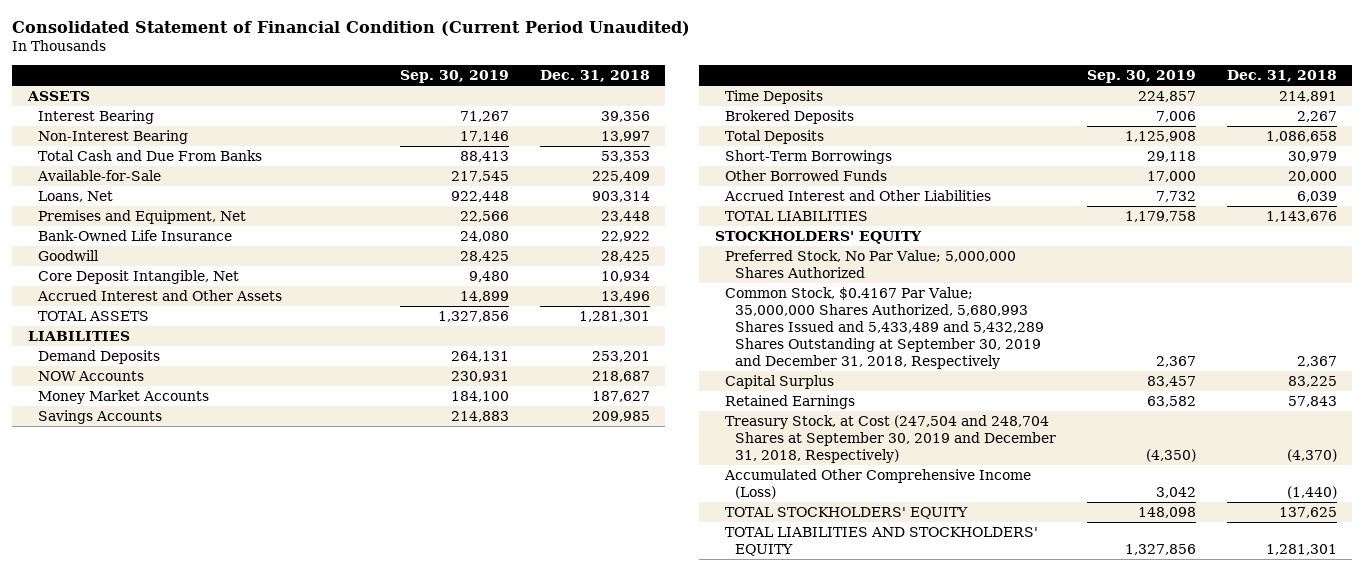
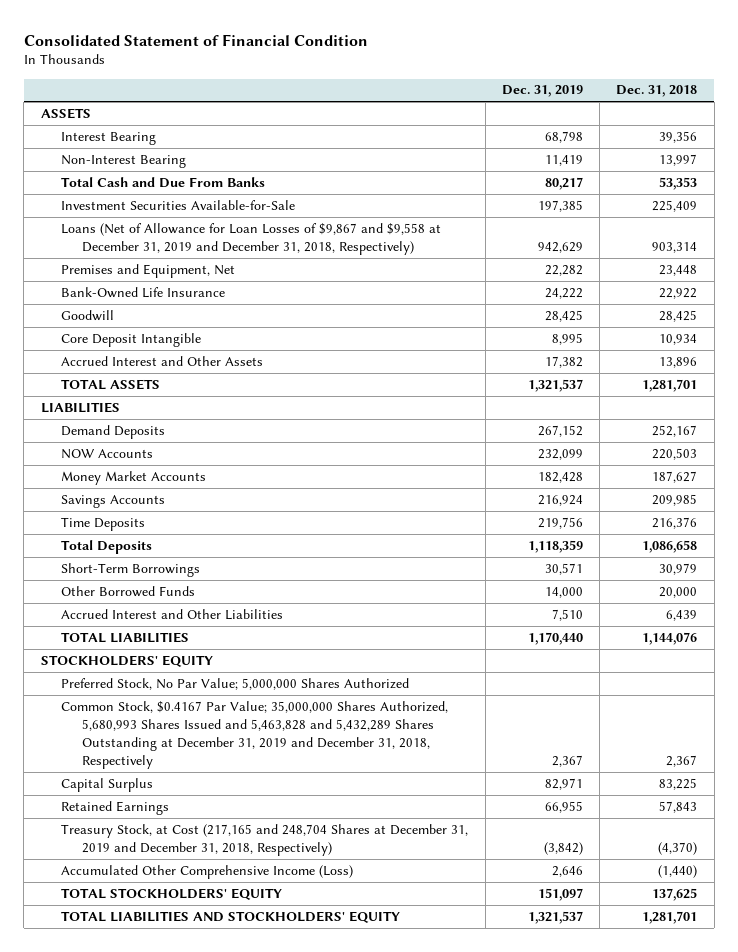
[12,21,691,37] Consolidated Statement of Financial Condition (Current Period Unaudited) -> [23,33,368,46] Consolidated Statement of Financial Condition
[399,70,509,84] Sep. 30, 2019 -> none
none -> [501,85,583,98] Dec. 31, 2019
[36,170,161,182] Available-for-Sale -> [61,199,296,210] Investment Securities Available-for-Sale
[37,191,113,203] Loans, Net -> [61,222,442,255] Loans (Net of Allowance for Loan Losses of $9,867 and $9,558 at December 31, 2019 and December 31, 2018, Respectively)
[37,270,239,285] Core Deposit Intangible, Net -> [61,332,202,347] Core Deposit Intangible
[600,291,650,303] 13,496 -> [659,356,698,368] 13,896
[578,311,650,323] 1,281,301 -> [642,378,698,392] 1,281,701
[591,351,650,363] 253,201 -> [652,424,698,437] 252,167
[591,371,650,383] 218,687 -> [652,447,698,460] 220,503
[724,110,854,125] Brokered Deposits -> none
[1278,91,1337,103] 214,891 -> [652,516,698,529] 216,376
[1296,191,1337,203] 6,039 -> [666,609,698,621] 6,439
[1265,211,1337,223] 1,143,676 -> [642,631,698,645] 1,144,076
[724,287,1044,369] Common Stock, $0.4167 Par Value; 35,000,000 Shares Authorized, 5,680,993 Shares Issued and 5,433,489 and 5,432,289 Shares Outstanding at September 30, 2019 and December 31, 2018, Respectively -> [61,700,449,769] Common Stock, $0.4167 Par Value; 35,000,000 Shares Authorized, 5,680,993 Shares Issued and 5,463,828 and 5,432,289 Shares Outstanding at December 31, 2019 and December 31, 2018, Respectively
[724,415,1056,463] Treasury Stock, at Cost (247,504 and 248,704 Shares at September 30, 2019 and December 31, 2018, Respectively) -> [61,823,469,856] Treasury Stock, at Cost (217,165 and 248,704 Shares at December 31, 2019 and December 31, 2018, Respectively)
[1265,543,1337,555] 1,281,301 -> [642,910,698,924] 1,281,701

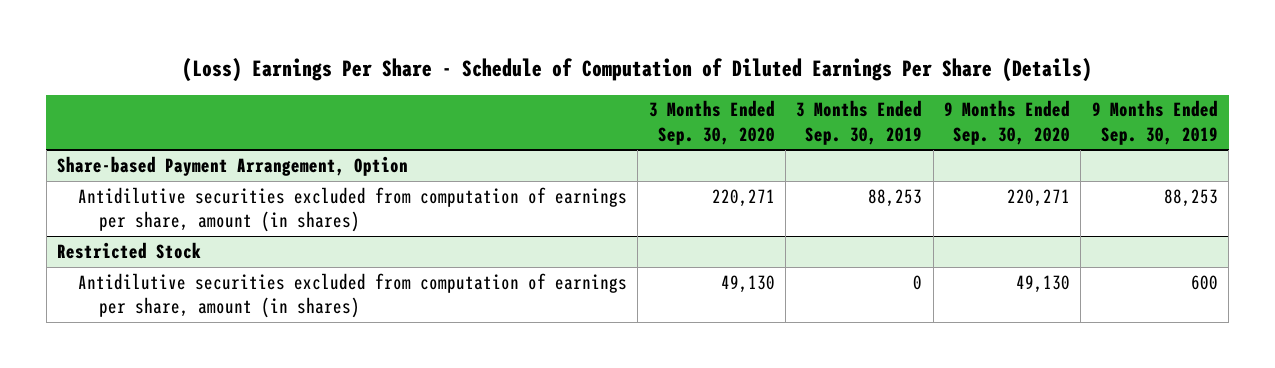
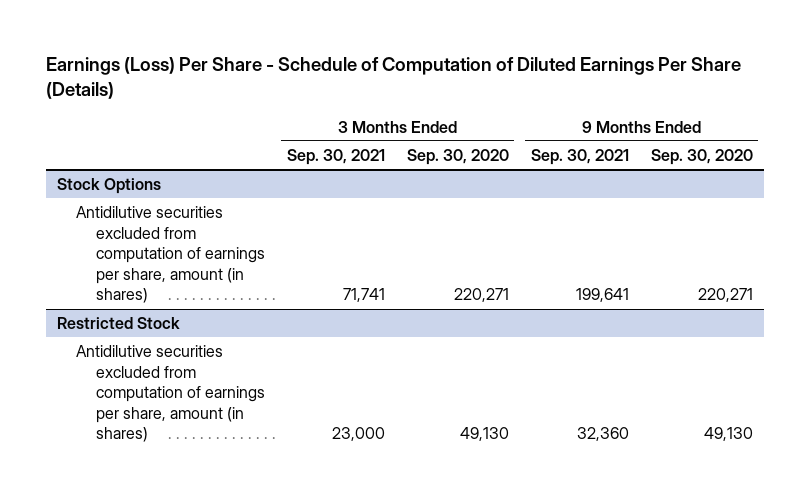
[182,57,1093,82] (Loss) Earnings Per Share - Schedule of Computation of Diluted Earnings Per Share (Details) -> [45,57,741,100] Earnings (Loss) Per Share - Schedule of Computation of Diluted Earnings Per Share (Details)
[796,100,923,145] 3 Months Ended Sep. 30, 2019 -> none
[1091,100,1218,145] 9 Months Ended Sep. 30, 2019 -> none
none -> [286,148,385,165] Sep. 30, 2021
none -> [530,148,629,165] Sep. 30, 2021
[57,155,409,176] Share-based Payment Arrangement, Option -> [56,178,161,195] Stock Options

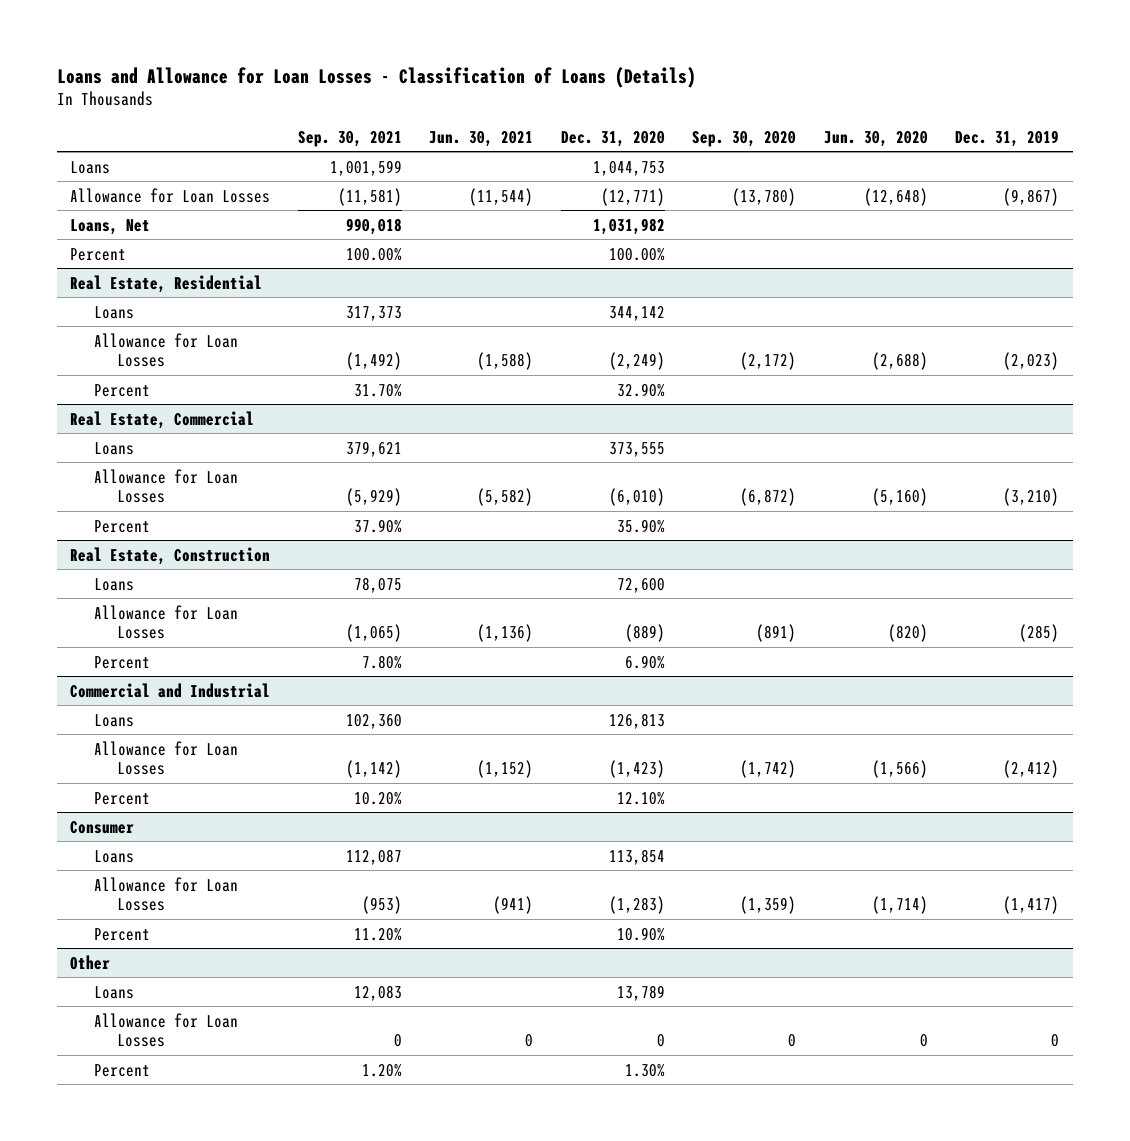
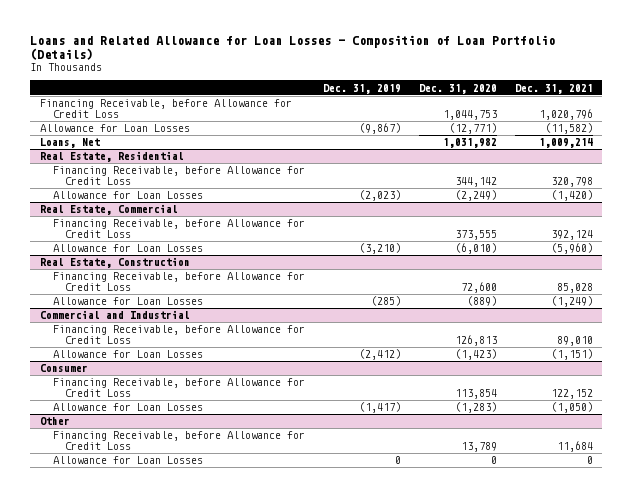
[56,66,696,88] Loans and Allowance for Loan Losses - Classification of Loans (Details) -> [30,34,556,60] Loans and Related Allowance for Loan Losses - Composition of Loan Portfolio (Details)
[297,130,402,147] Sep. 30, 2021 -> none
[429,130,534,147] Jun. 30, 2021 -> none
[692,130,797,147] Sep. 30, 2020 -> none
[823,130,928,147] Jun. 30, 2020 -> none
none -> [515,83,594,94] Dec. 31, 2021
[70,160,111,174] Loans -> [39,99,292,119] Financing Receivable, before Allowance for Credit Loss
[70,247,127,261] Percent -> none
[93,305,134,319] Loans -> [52,166,305,186] Financing Receivable, before Allowance for Credit Loss
[93,383,150,397] Percent -> none
[93,441,134,455] Loans -> [52,219,305,239] Financing Receivable, before Allowance for Credit Loss
[93,519,150,533] Percent -> none
[93,577,134,591] Loans -> [52,272,305,292] Financing Receivable, before Allowance for Credit Loss
[93,655,150,669] Percent -> none
[93,713,134,727] Loans -> [52,325,305,345] Financing Receivable, before Allowance for Credit Loss
[93,791,150,805] Percent -> none
[93,849,134,863] Loans -> [52,378,305,398] Financing Receivable, before Allowance for Credit Loss
[93,927,150,941] Percent -> none
[93,985,134,999] Loans -> [52,431,305,451] Financing Receivable, before Allowance for Credit Loss
[93,1063,150,1077] Percent -> none

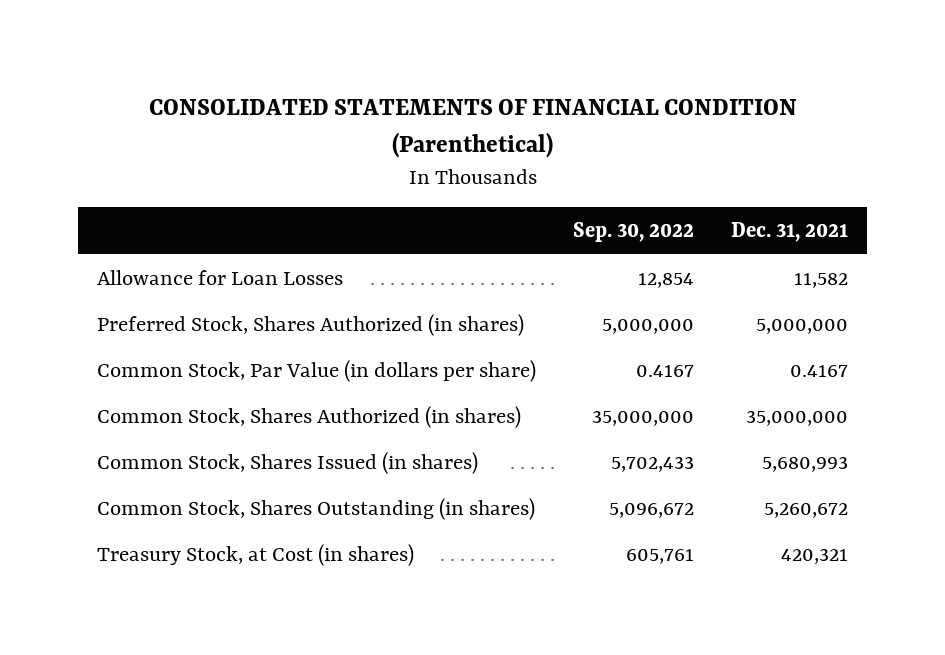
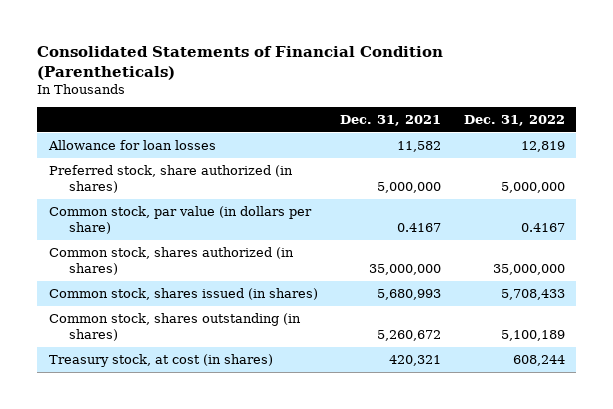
[148,99,797,158] CONSOLIDATED STATEMENTS OF FINANCIAL CONDITION (Parenthetical) -> [37,46,444,81] Consolidated Statements of Financial Condition (Parentheticals)
[573,222,695,243] Sep. 30, 2022 -> none
none -> [463,115,565,127] Dec. 31, 2022
[96,269,343,285] Allowance for Loan Losses -> [47,140,216,151] Allowance for loan losses
[96,313,524,336] Preferred Stock, Shares Authorized (in shares) -> [48,165,293,193] Preferred stock, share authorized (in shares)
[96,359,536,382] Common Stock, Par Value (in dollars per share) -> [48,206,312,234] Common stock, par value (in dollars per share)
[96,405,521,428] Common Stock, Shares Authorized (in shares) -> [48,247,294,275] Common stock, shares authorized (in shares)
[96,451,478,474] Common Stock, Shares Issued (in shares) -> [48,288,318,301] Common stock, shares issued (in shares)
[96,497,535,520] Common Stock, Shares Outstanding (in shares) -> [48,313,301,341] Common stock, shares outstanding (in shares)
[96,543,414,566] Treasury Stock, at Cost (in shares) -> [48,354,273,368] Treasury stock, at cost (in shares)

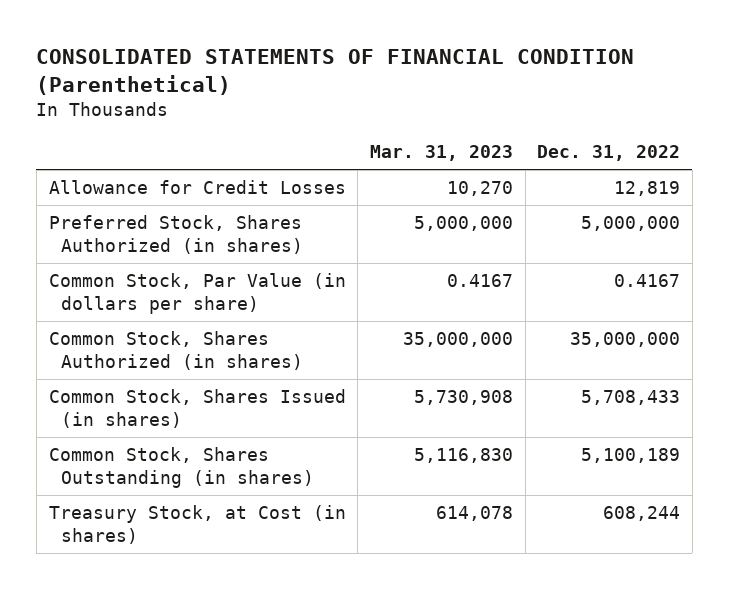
[37,46,444,81] Consolidated Statements of Financial Condition (Parentheticals) -> [36,49,635,96] CONSOLIDATED STATEMENTS OF FINANCIAL CONDITION (Parenthetical)
[340,115,442,127] Dec. 31, 2021 -> none
none -> [369,145,513,162] Mar. 31, 2023
[47,140,216,151] Allowance for loan losses -> [48,180,346,195] Allowance for Credit Losses
[48,165,293,193] Preferred stock, share authorized (in shares) -> [48,215,304,254] Preferred Stock, Shares Authorized (in shares)
[48,206,312,234] Common stock, par value (in dollars per share) -> [48,273,346,314] Common Stock, Par Value (in dollars per share)
[48,247,294,275] Common stock, shares authorized (in shares) -> [48,331,304,370] Common Stock, Shares Authorized (in shares)
[48,288,318,301] Common stock, shares issued (in shares) -> [48,389,346,428] Common Stock, Shares Issued (in shares)
[48,313,301,341] Common stock, shares outstanding (in shares) -> [48,447,315,488] Common Stock, Shares Outstanding (in shares)
[48,354,273,368] Treasury stock, at cost (in shares) -> [48,505,346,544] Treasury Stock, at Cost (in shares)

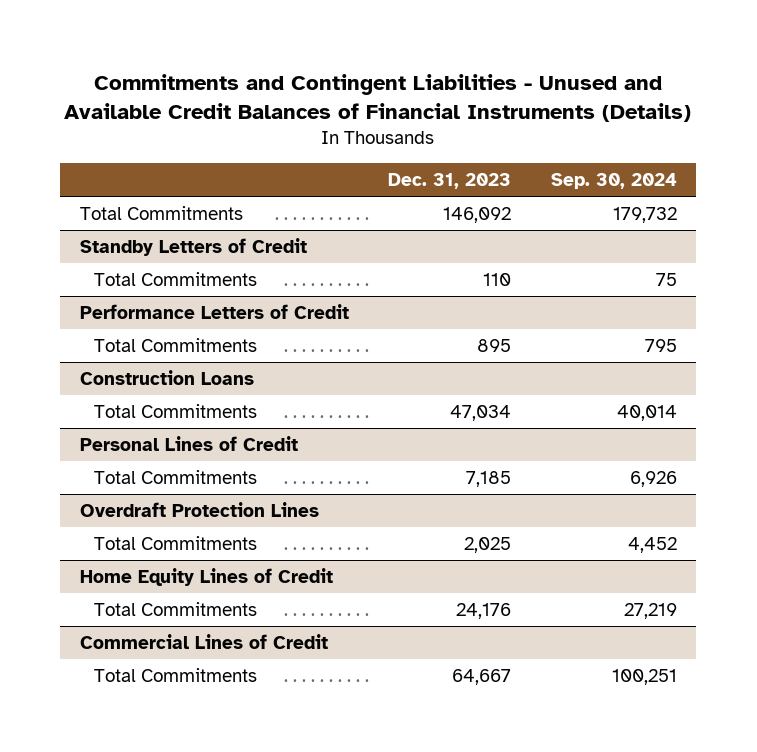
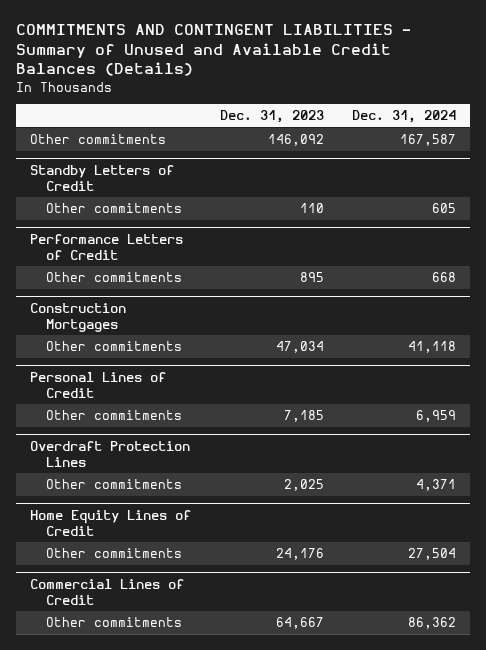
[64,73,692,122] Commitments and Contingent Liabilities - Unused and Available Credit Balances of Financial Instruments (Details) -> [15,24,411,77] COMMITMENTS AND CONTINGENT LIABILITIES - Summary of Unused and Available Credit Balances (Details)
[550,173,677,190] Sep. 30, 2024 -> none
none -> [352,110,457,124] Dec. 31, 2024
[79,205,243,220] Total Commitments -> [29,134,166,145] Other commitments
[93,271,257,286] Total Commitments -> [45,203,182,214] Other commitments
[93,337,257,352] Total Commitments -> [45,272,182,283] Other commitments
[79,369,254,385] Construction Loans -> [29,303,126,332] Construction Mortgages
[93,403,257,418] Total Commitments -> [45,341,182,352] Other commitments
[93,469,257,484] Total Commitments -> [45,410,182,421] Other commitments
[93,535,257,550] Total Commitments -> [45,479,182,490] Other commitments
[93,601,257,616] Total Commitments -> [45,548,182,559] Other commitments
[93,667,257,682] Total Commitments -> [45,617,182,628] Other commitments

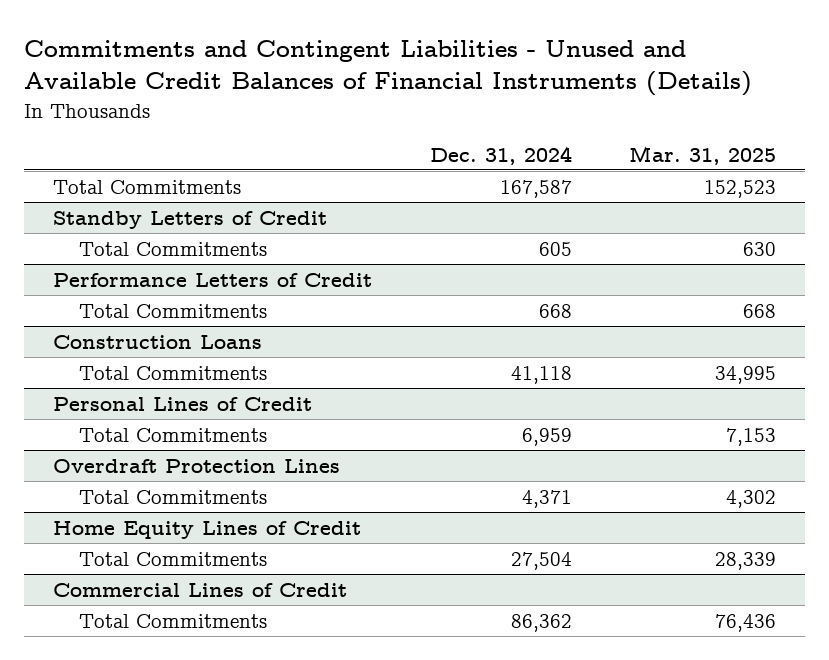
[15,24,411,77] COMMITMENTS AND CONTINGENT LIABILITIES - Summary of Unused and Available Credit Balances (Details) -> [24,39,753,97] Commitments and Contingent Liabilities - Unused and Available Credit Balances of Financial Instruments (Details)
[219,110,324,124] Dec. 31, 2023 -> none
none -> [629,145,777,165] Mar. 31, 2025
[29,134,166,145] Other commitments -> [53,179,242,194] Total Commitments
[45,203,182,214] Other commitments -> [78,241,267,256] Total Commitments
[45,272,182,283] Other commitments -> [78,303,267,318] Total Commitments
[29,303,126,332] Construction Mortgages -> [53,334,263,349] Construction Loans
[45,341,182,352] Other commitments -> [78,365,267,380] Total Commitments
[45,410,182,421] Other commitments -> [78,427,267,442] Total Commitments
[45,479,182,490] Other commitments -> [78,489,267,504] Total Commitments
[45,548,182,559] Other commitments -> [78,551,267,566] Total Commitments
[45,617,182,628] Other commitments -> [78,613,267,628] Total Commitments

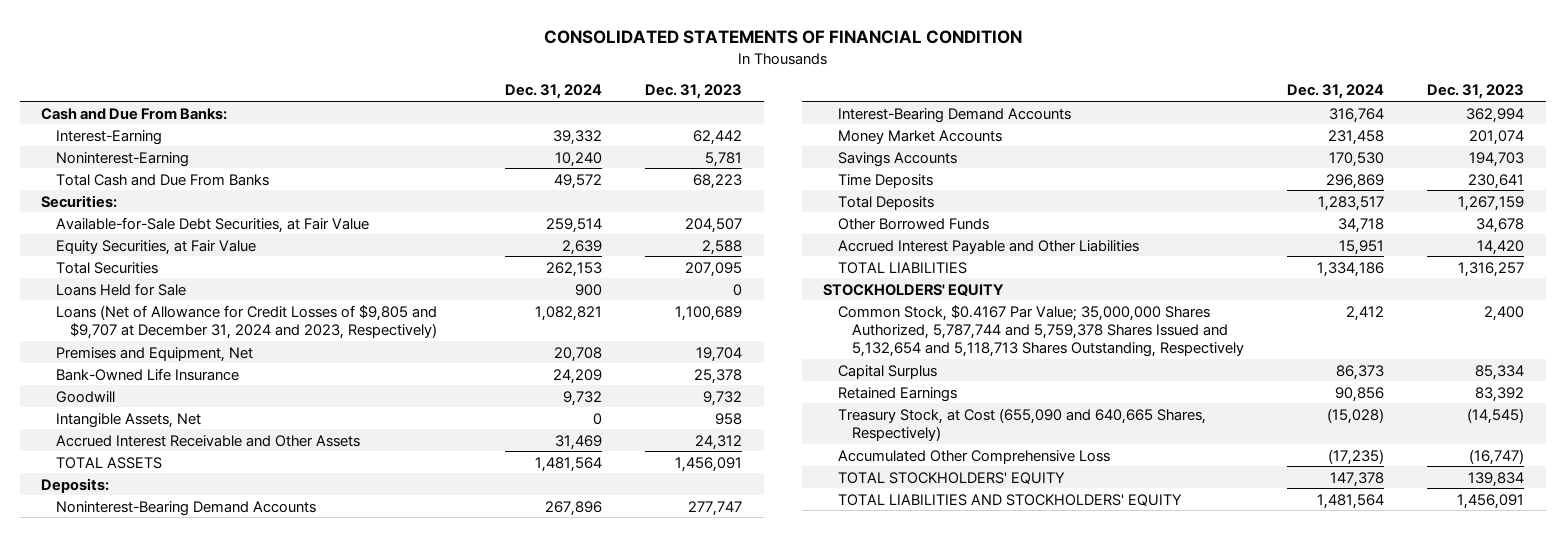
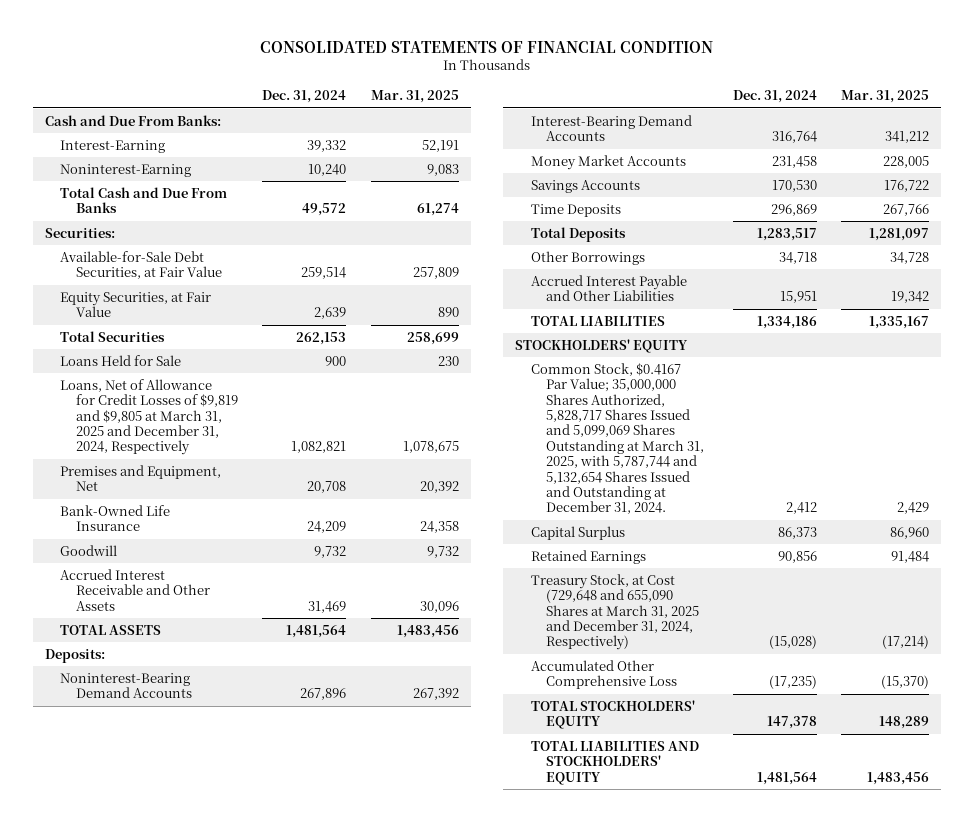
[645,84,743,100] Dec. 31, 2023 -> none
none -> [370,90,459,104] Mar. 31, 2025
[55,304,438,339] Loans (Net of Allowance for Credit Losses of $9,805 and $9,707 at December 31, 2024 and 2023, Respectively) -> [60,378,238,456] Loans, Net of Allowance for Credit Losses of $9,819 and $9,805 at March 31, 2025 and December 31, 2024, Respectively
[55,412,201,428] Intangible Assets, Net -> none
[837,217,989,230] Other Borrowed Funds -> [530,250,645,265] Other Borrowings
[837,304,1245,357] Common Stock, $0.4167 Par Value; 35,000,000 Shares Authorized, 5,787,744 and 5,759,378 Shares Issued and 5,132,654 and 5,118,713 Shares Outstanding, Respectively -> [530,362,705,515] Common Stock, $0.4167 Par Value; 35,000,000 Shares Authorized, 5,828,717 Shares Issued and 5,099,069 Shares Outstanding at March 31, 2025, with 5,787,744 and 5,132,654 Shares Issued and Outstanding at December 31, 2024.
[837,407,1206,441] Treasury Stock, at Cost (655,090 and 640,665 Shares, Respectively) -> [530,573,700,651] Treasury Stock, at Cost (729,648 and 655,090 Shares at March 31, 2025 and December 31, 2024, Respectively)

